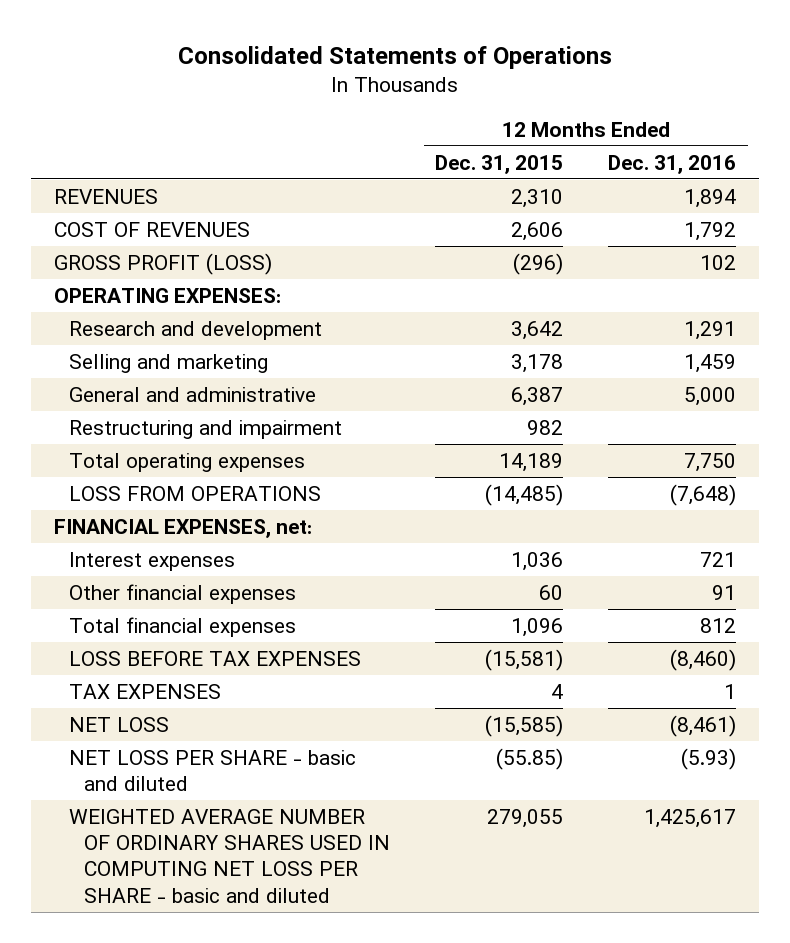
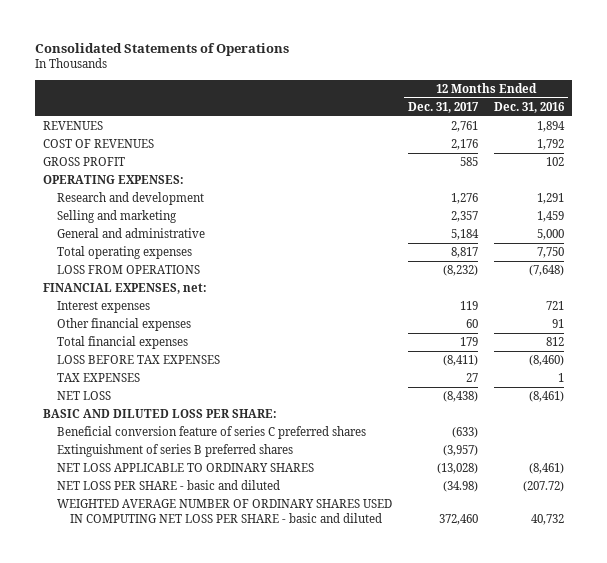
[435,154,564,174] Dec. 31, 2015 -> none
none -> [407,101,479,113] Dec. 31, 2017
[54,252,273,275] GROSS PROFIT (LOSS) -> [43,157,126,167] GROSS PROFIT
[69,419,343,439] Restructuring and impairment -> none
none -> [43,409,278,419] BASIC AND DILUTED LOSS PER SHARE:
none -> [56,426,366,440] Beneficial conversion feature of series C preferred shares
none -> [56,444,293,458] Extinguishment of series B preferred shares
none -> [56,463,314,473] NET LOSS APPLICABLE TO ORDINARY SHARES
[681,747,737,770] (5.93) -> [522,481,564,493] (207.72)
[644,808,737,828] 1,425,617 -> [530,513,564,525] 40,732

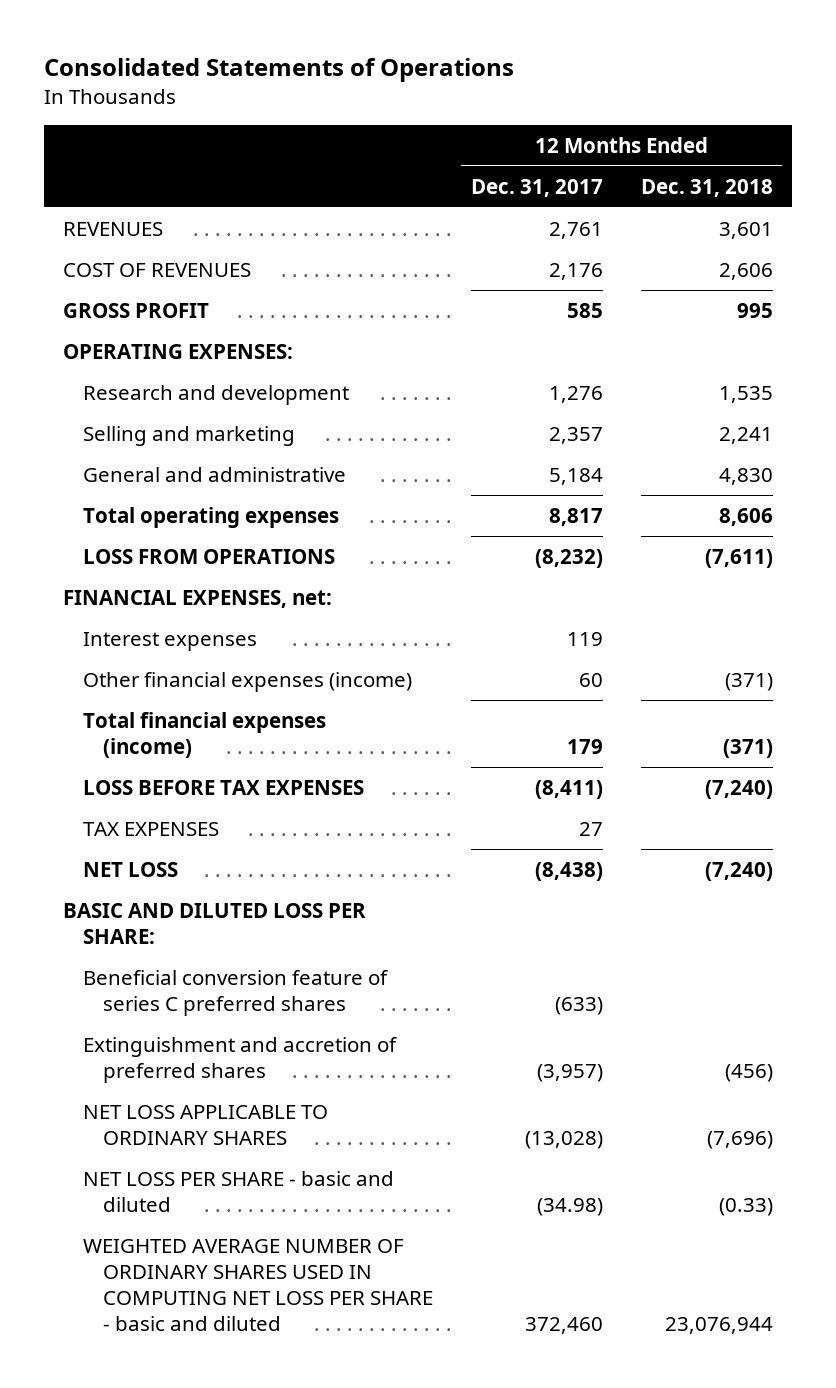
[493,101,565,113] Dec. 31, 2016 -> none
none -> [640,178,773,197] Dec. 31, 2018
[56,318,191,332] Other financial expenses -> [82,671,412,692] Other financial expenses (income)
[56,336,188,350] Total financial expenses -> [82,711,326,759] Total financial expenses (income)
[56,444,293,458] Extinguishment of series B preferred shares -> [82,1036,397,1084] Extinguishment and accretion of preferred shares

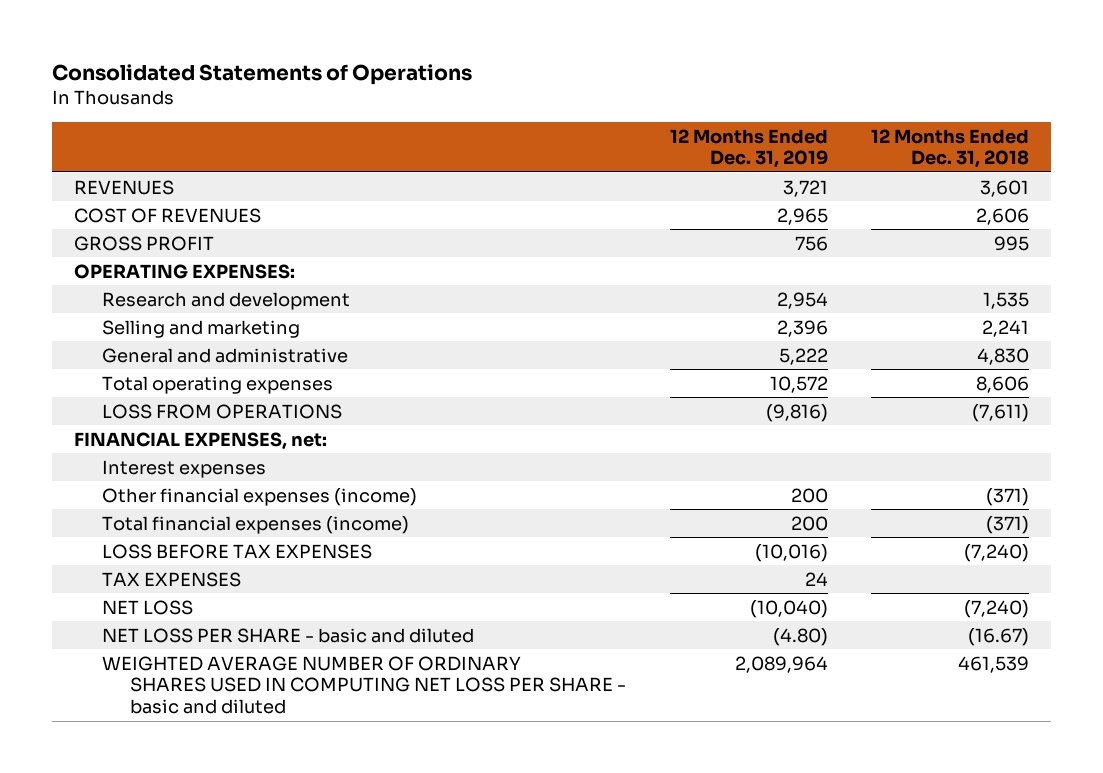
[470,178,603,197] Dec. 31, 2017 -> none
none -> [669,128,828,169] 12 Months Ended Dec. 31, 2019
[63,902,367,945] BASIC AND DILUTED LOSS PER SHARE: -> none
[82,969,388,1017] Beneficial conversion feature of series C preferred shares -> none
[82,1036,397,1084] Extinguishment and accretion of preferred shares -> none
[82,1104,328,1146] NET LOSS APPLICABLE TO ORDINARY SHARES -> none
[718,1198,773,1217] (0.33) -> [968,627,1030,646] (16.67)
[664,1317,773,1335] 23,076,944 -> [958,655,1030,673] 461,539

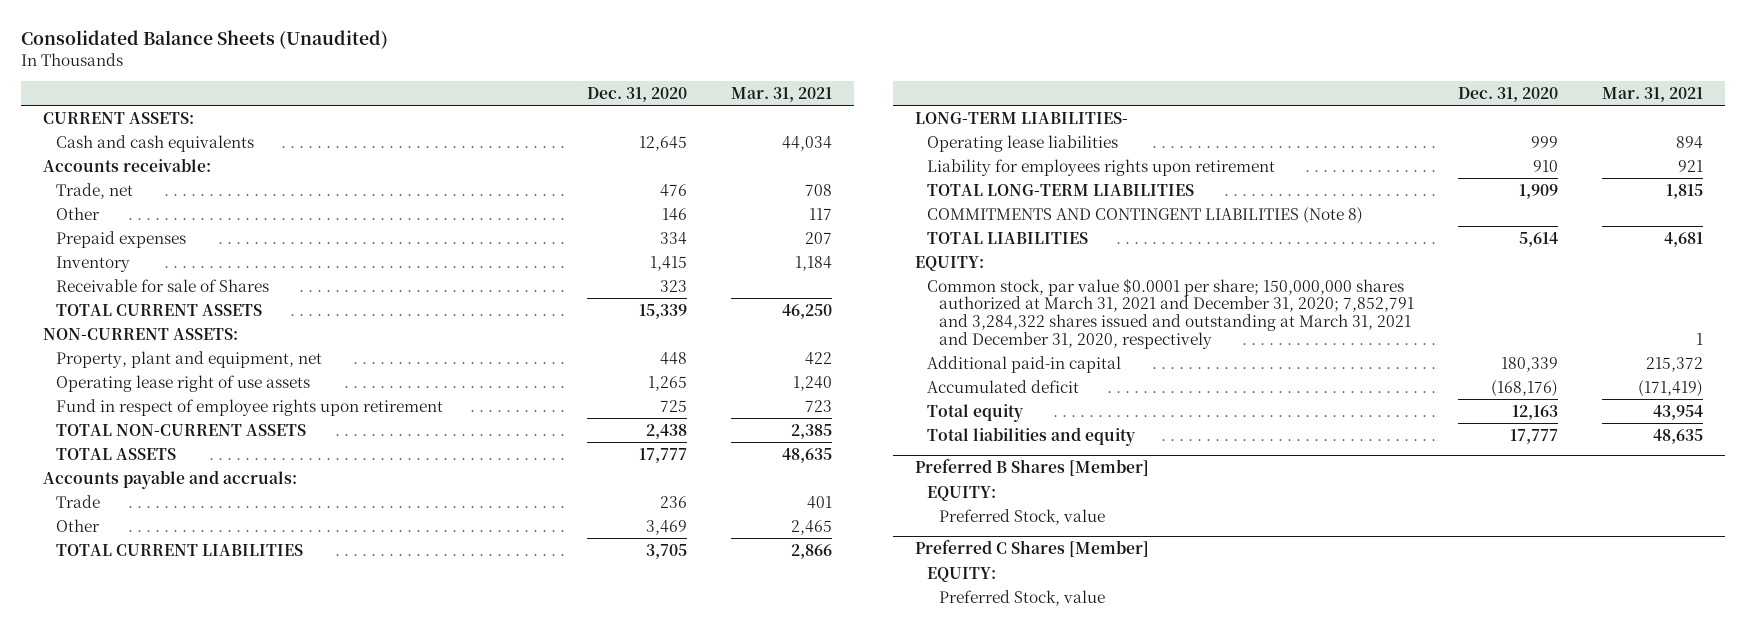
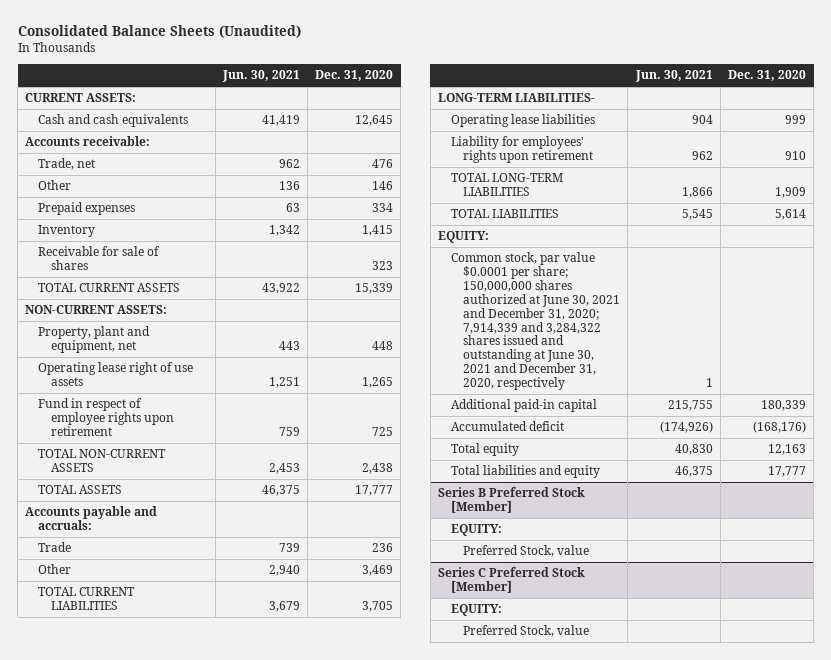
[731,87,833,103] Mar. 31, 2021 -> none
none -> [221,70,300,83] Jun. 30, 2021
[55,278,269,292] Receivable for sale of Shares -> [37,246,160,271] Receivable for sale of shares
[926,158,1275,176] Liability for employees rights upon retirement -> [450,136,594,164] Liability for employees' rights upon retirement
[926,206,1363,224] COMMITMENTS AND CONTINGENT LIABILITIES (Note 8) -> none
[926,277,1415,350] Common stock, par value $0.0001 per share; 150,000,000 shares authorized at March 31, 2021 and December 31, 2020; 7,852,791 and 3,284,322 shares issued and outstanding at March 31, 2021 and December 31, 2020, respectively -> [450,252,621,390] Common stock, par value $0.0001 per share; 150,000,000 shares authorized at June 30, 2021 and December 31, 2020; 7,914,339 and 3,284,322 shares issued and outstanding at June 30, 2021 and December 31, 2020, respectively
[914,459,1149,477] Preferred B Shares [Member] -> [438,487,586,514] Series B Preferred Stock [Member]
[914,540,1149,558] Preferred C Shares [Member] -> [438,567,586,594] Series C Preferred Stock [Member]

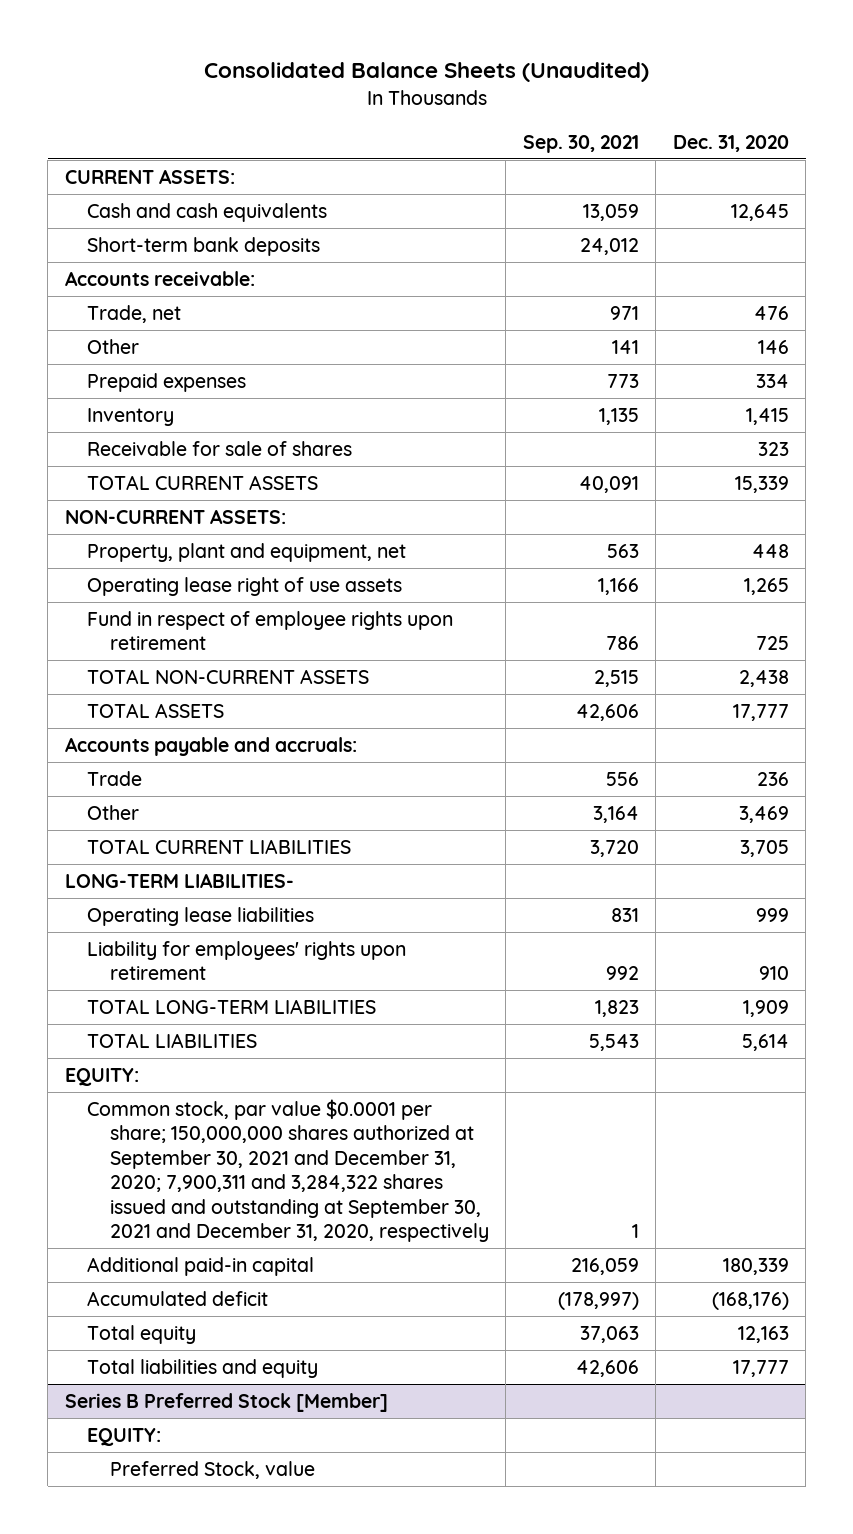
[221,70,300,83] Jun. 30, 2021 -> none
none -> [522,134,639,153] Sep. 30, 2021
none -> [87,236,321,256] Short-term bank deposits
[450,252,621,390] Common stock, par value $0.0001 per share; 150,000,000 shares authorized at June 30, 2021 and December 31, 2020; 7,914,339 and 3,284,322 shares issued and outstanding at June 30, 2021 and December 31, 2020, respectively -> [87,1098,489,1243] Common stock, par value $0.0001 per share; 150,000,000 shares authorized at September 30, 2021 and December 31, 2020; 7,900,311 and 3,284,322 shares issued and outstanding at September 30, 2021 and December 31, 2020, respectively
[438,567,586,594] Series C Preferred Stock [Member] -> none
[450,604,502,617] EQUITY: -> none
[463,625,590,638] Preferred Stock, value -> none

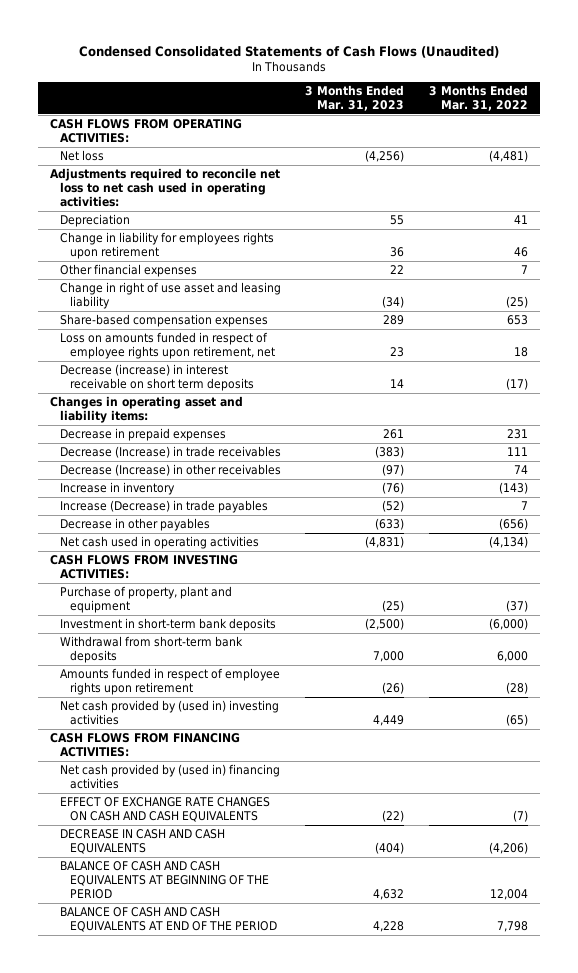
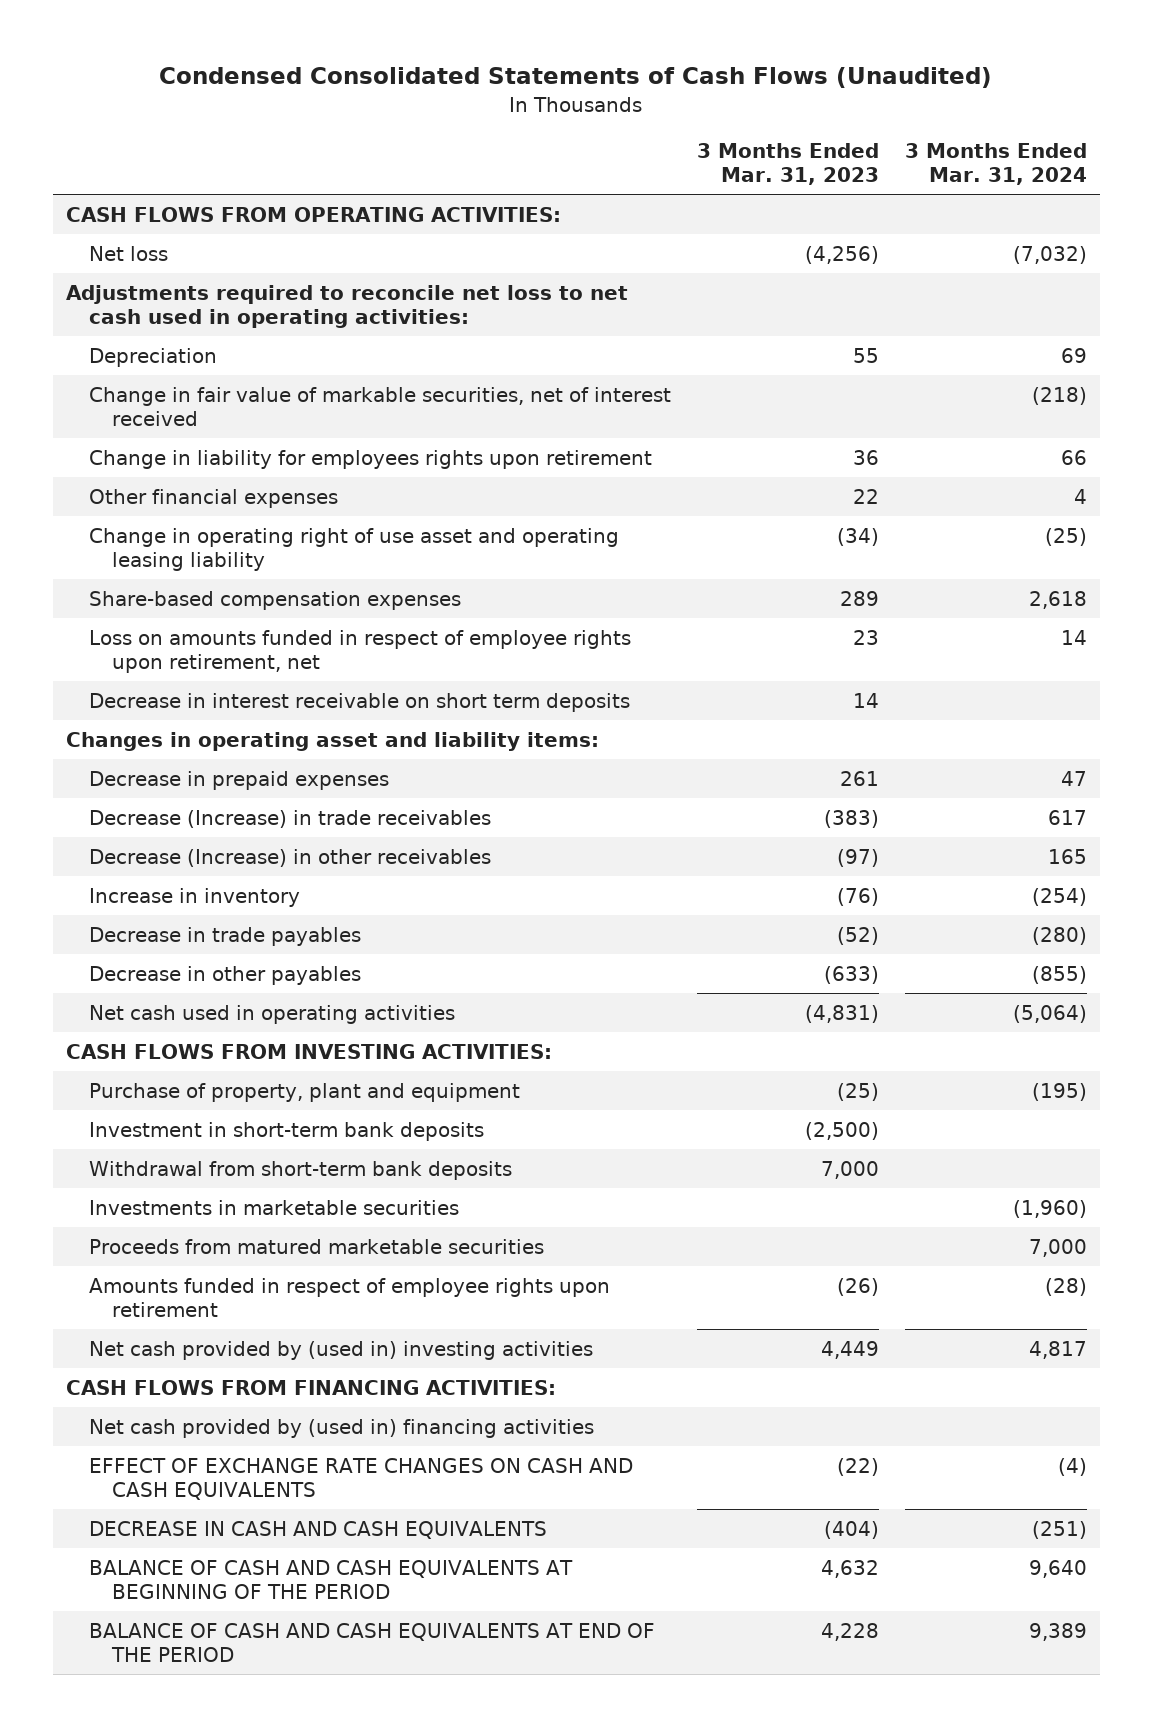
[428,85,528,112] 3 Months Ended Mar. 31, 2022 -> none
none -> [904,143,1087,186] 3 Months Ended Mar. 31, 2024
none -> [88,386,671,426] Change in fair value of markable securities, net of interest received
[60,282,282,309] Change in right of use asset and leasing liability -> [88,527,619,571] Change in operating right of use asset and operating leasing liability
[60,364,255,391] Decrease (increase) in interest receivable on short term deposits -> [88,692,630,712] Decrease in interest receivable on short term deposits
[60,500,269,514] Increase (Decrease) in trade payables -> [88,926,361,946] Decrease in trade payables
none -> [88,1199,459,1215] Investments in marketable securities
none -> [88,1238,544,1254] Proceeds from matured marketable securities

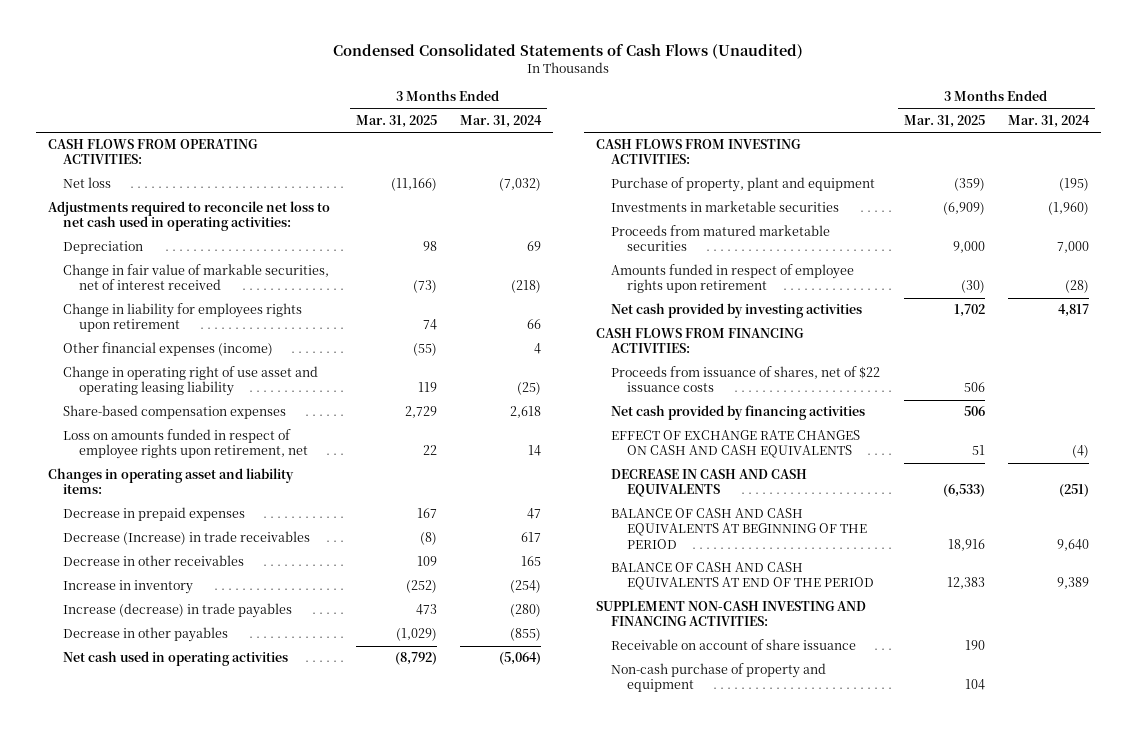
[696,143,879,186] 3 Months Ended Mar. 31, 2023 -> none
none -> [355,115,437,129] Mar. 31, 2025
[88,488,338,508] Other financial expenses -> [63,342,274,357] Other financial expenses (income)
[88,692,630,712] Decrease in interest receivable on short term deposits -> none
[88,848,491,867] Decrease (Increase) in other receivables -> [63,555,245,567] Decrease in other receivables
[88,926,361,946] Decrease in trade payables -> [63,603,293,619] Increase (decrease) in trade payables
[88,1121,484,1141] Investment in short-term bank deposits -> none
[88,1160,512,1180] Withdrawal from short-term bank deposits -> none
[88,1340,593,1360] Net cash provided by (used in) investing activities -> [611,303,863,319] Net cash provided by investing activities
none -> [611,366,881,393] Proceeds from issuance of shares, net of $22 issuance costs
[88,1418,594,1438] Net cash provided by (used in) financing activities -> [611,405,866,421] Net cash provided by financing activities
none -> [595,601,866,627] SUPPLEMENT NON-CASH INVESTING AND FINANCING ACTIVITIES:
none -> [611,639,857,651] Receivable on account of share issuance
none -> [611,663,827,693] Non-cash purchase of property and equipment

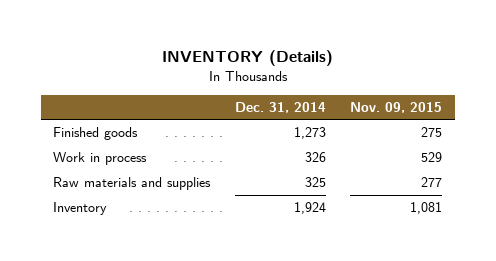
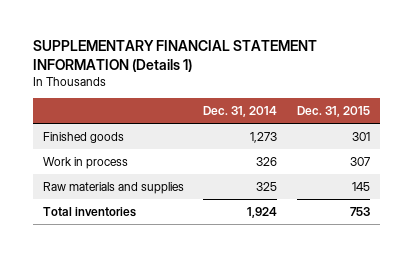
[161,50,333,67] INVENTORY (Details) -> [32,40,317,73] SUPPLEMENTARY FINANCIAL STATEMENT INFORMATION (Details 1)
[350,101,443,113] Nov. 09, 2015 -> none
none -> [296,106,370,118] Dec. 31, 2015
[53,202,108,216] Inventory -> [42,206,136,217] Total inventories

